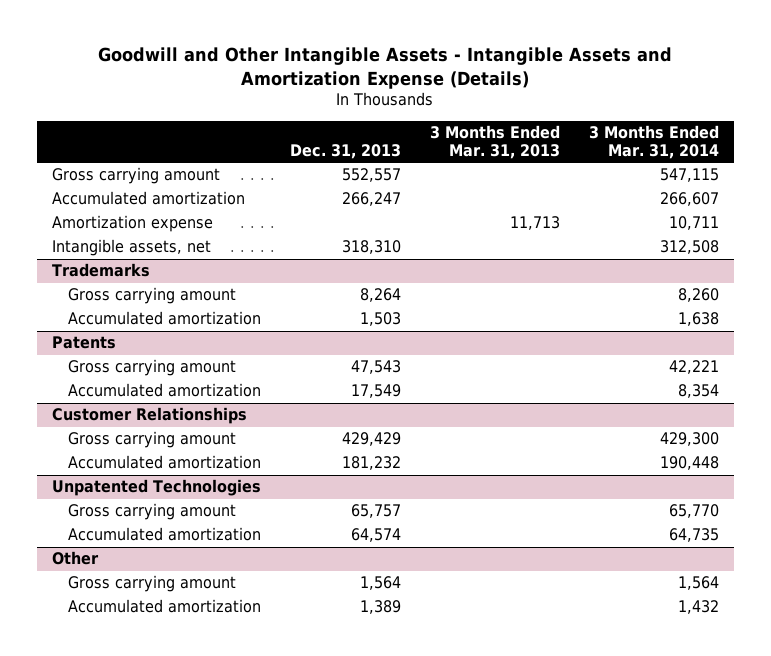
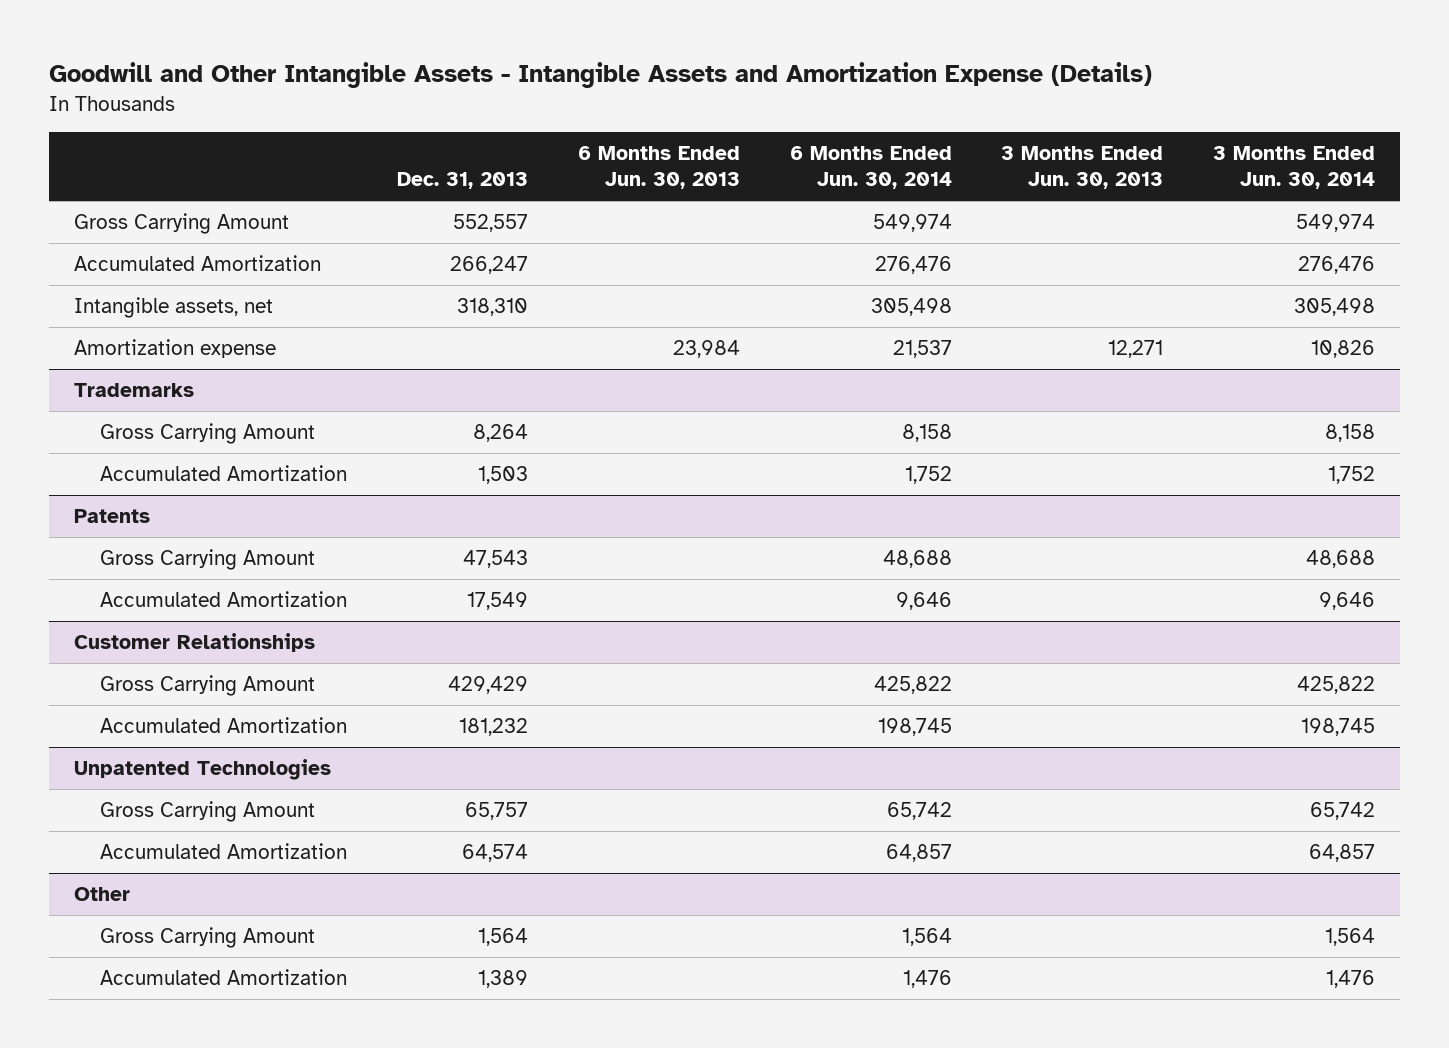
[430,124,561,159] 3 Months Ended Mar. 31, 2013 -> none
[589,124,720,159] 3 Months Ended Mar. 31, 2014 -> none
none -> [577,146,740,190] 6 Months Ended Jun. 30, 2013
none -> [789,146,952,190] 6 Months Ended Jun. 30, 2014
none -> [1001,146,1164,190] 3 Months Ended Jun. 30, 2013
none -> [1213,146,1376,190] 3 Months Ended Jun. 30, 2014
[51,167,220,185] Gross carrying amount -> [74,213,290,235] Gross Carrying Amount
[51,191,245,206] Accumulated amortization -> [74,255,322,272] Accumulated Amortization
[51,215,213,233] Amortization expense -> [74,339,277,359] Amortization expense
[67,287,236,305] Gross carrying amount -> [100,423,316,445] Gross Carrying Amount
[67,311,261,326] Accumulated amortization -> [100,465,348,482] Accumulated Amortization
[67,359,236,377] Gross carrying amount -> [100,549,316,571] Gross Carrying Amount
[67,383,261,398] Accumulated amortization -> [100,591,348,608] Accumulated Amortization
[67,431,236,449] Gross carrying amount -> [100,675,316,697] Gross Carrying Amount
[67,455,261,470] Accumulated amortization -> [100,717,348,734] Accumulated Amortization
[67,503,236,521] Gross carrying amount -> [100,801,316,823] Gross Carrying Amount
[67,527,261,542] Accumulated amortization -> [100,843,348,860] Accumulated Amortization
[67,575,236,593] Gross carrying amount -> [100,927,316,949] Gross Carrying Amount
[67,599,261,614] Accumulated amortization -> [100,969,348,986] Accumulated Amortization

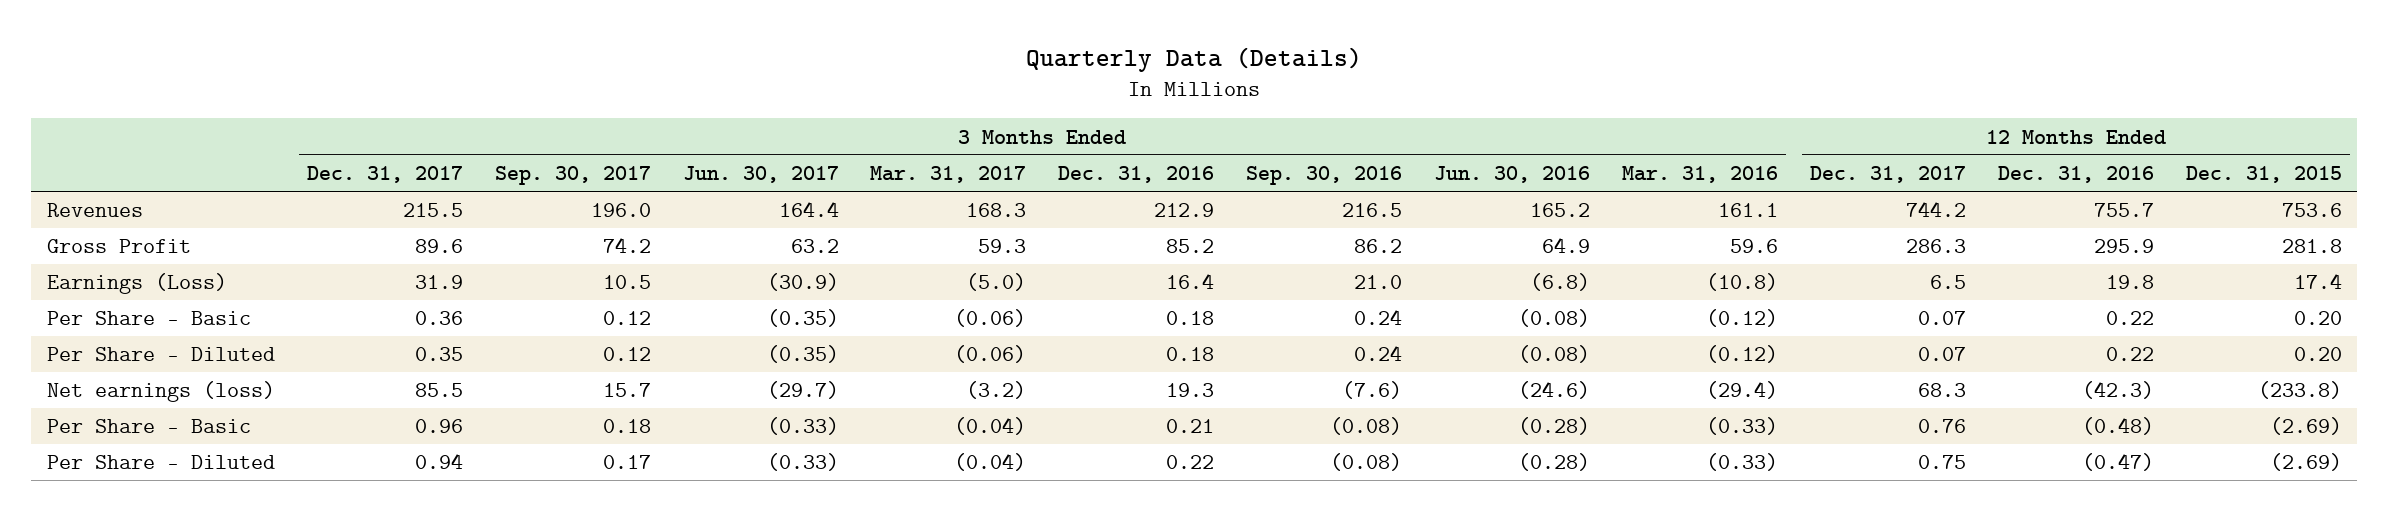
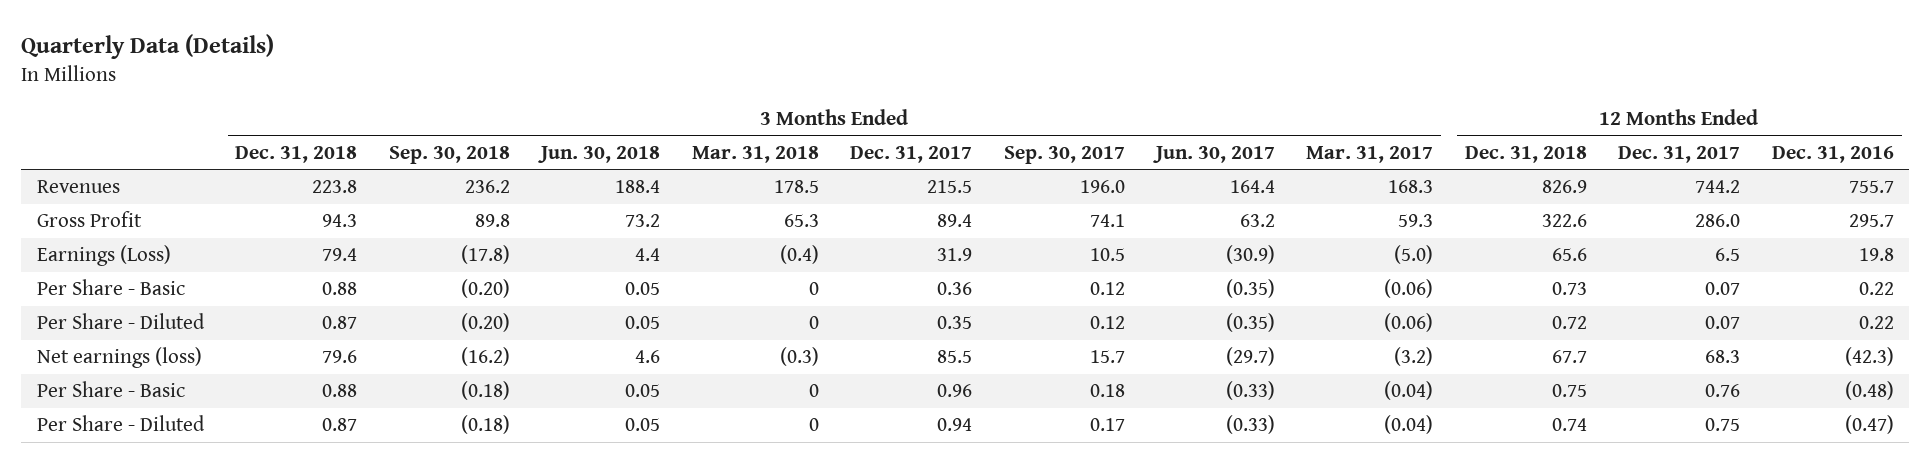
[1058,165,1215,183] Dec. 31, 2016 -> none
[1246,165,1403,185] Sep. 30, 2016 -> none
[1434,165,1591,183] Jun. 30, 2016 -> none
[1621,165,1778,183] Mar. 31, 2016 -> none
[2185,165,2342,183] Dec. 31, 2015 -> none
none -> [235,145,358,163] Dec. 31, 2018
none -> [388,145,510,164] Sep. 30, 2018
none -> [538,145,661,163] Jun. 30, 2018
none -> [691,145,819,163] Mar. 31, 2018
none -> [1464,145,1587,163] Dec. 31, 2018
[414,239,463,254] 89.6 -> [937,214,973,228] 89.4
[602,237,651,254] 74.2 -> [1089,214,1125,228] 74.1
[1905,239,1966,254] 286.3 -> [1695,214,1741,228] 286.0
[2093,239,2154,254] 295.9 -> [1848,214,1894,228] 295.7

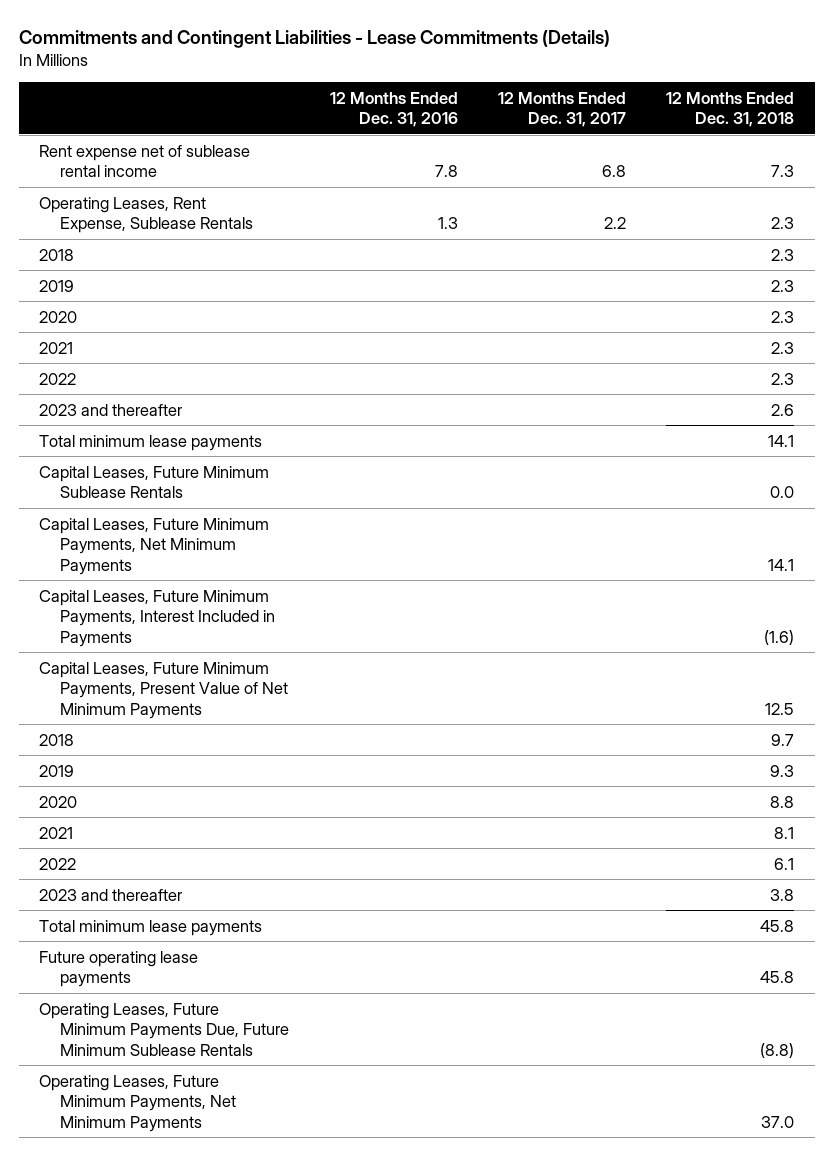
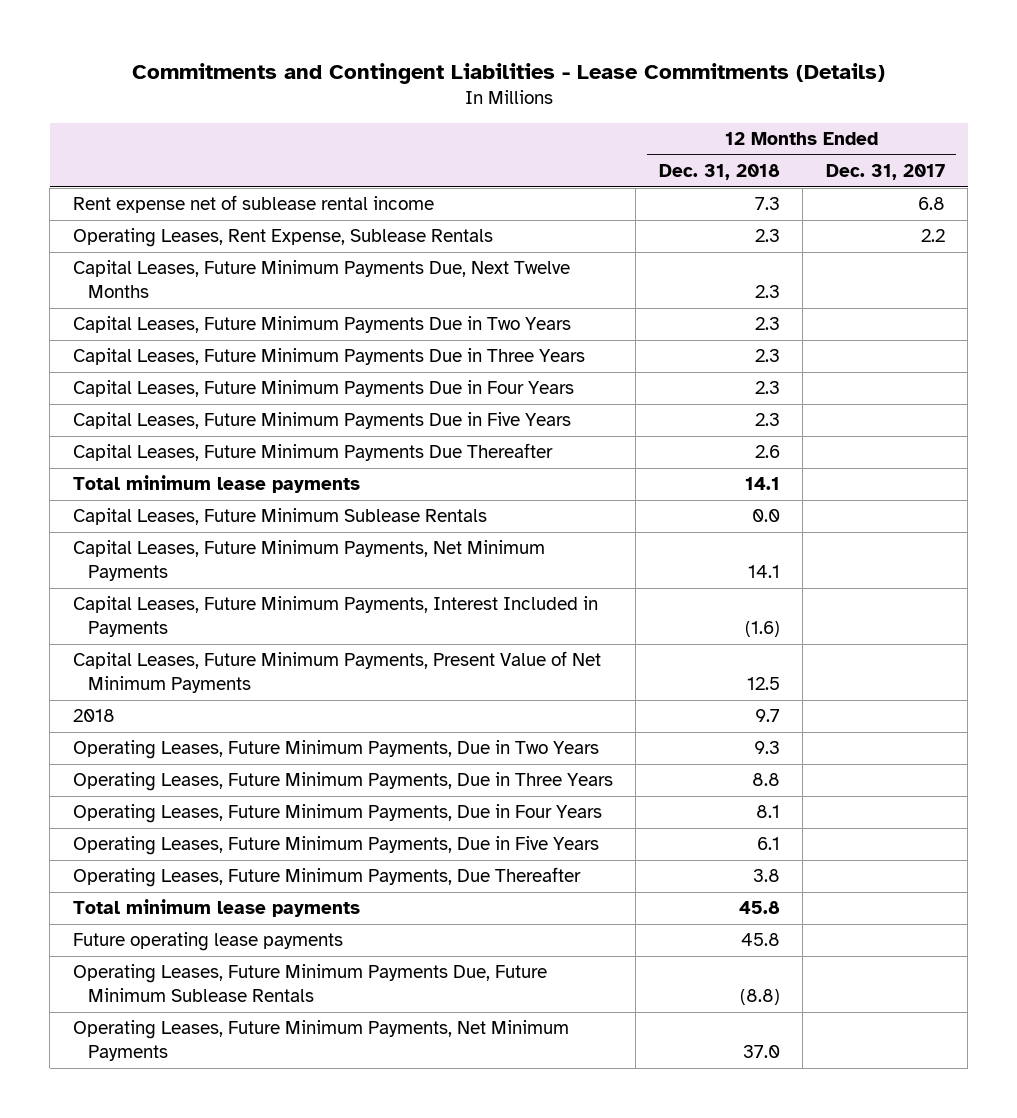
[329,91,458,128] 12 Months Ended Dec. 31, 2016 -> none
[38,248,74,261] 2018 -> [72,260,570,299] Capital Leases, Future Minimum Payments Due, Next Twelve Months
[38,279,74,292] 2019 -> [72,316,571,334] Capital Leases, Future Minimum Payments Due in Two Years
[38,310,77,323] 2020 -> [72,348,585,366] Capital Leases, Future Minimum Payments Due in Three Years
[38,341,73,354] 2021 -> [72,380,574,398] Capital Leases, Future Minimum Payments Due in Four Years
[38,372,76,385] 2022 -> [72,412,571,430] Capital Leases, Future Minimum Payments Due in Five Years
[38,403,182,416] 2023 and thereafter -> [72,443,553,462] Capital Leases, Future Minimum Payments Due Thereafter
[38,764,74,777] 2019 -> [72,740,599,760] Operating Leases, Future Minimum Payments, Due in Two Years
[38,795,77,808] 2020 -> [72,772,613,792] Operating Leases, Future Minimum Payments, Due in Three Years
[38,826,73,839] 2021 -> [72,804,602,824] Operating Leases, Future Minimum Payments, Due in Four Years
[38,857,76,870] 2022 -> [72,836,599,856] Operating Leases, Future Minimum Payments, Due in Five Years
[38,888,182,901] 2023 and thereafter -> [72,867,581,888] Operating Leases, Future Minimum Payments, Due Thereafter

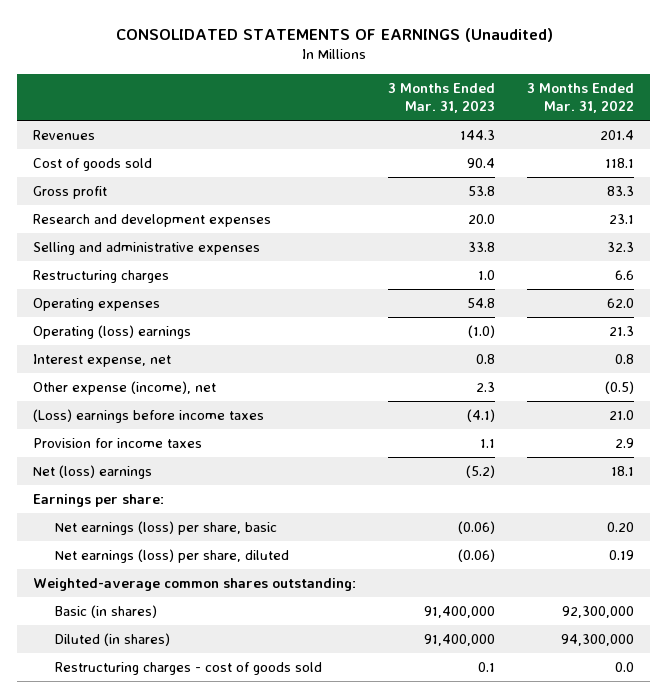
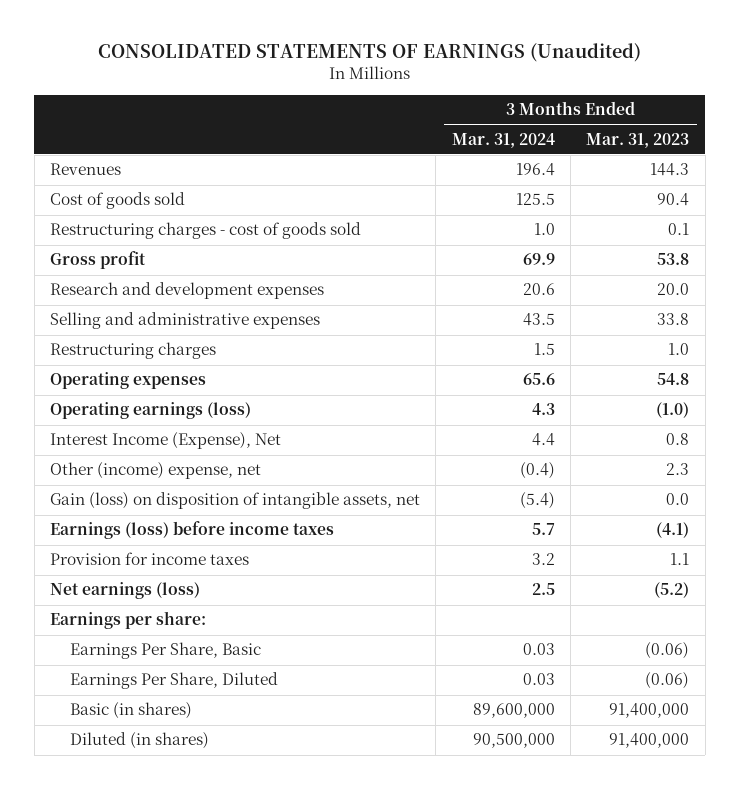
[527,82,635,113] 3 Months Ended Mar. 31, 2022 -> none
none -> [451,132,555,148] Mar. 31, 2024
[54,662,322,676] Restructuring charges - cost of goods sold -> [49,222,361,240] Restructuring charges - cost of goods sold
[33,325,192,340] Operating (loss) earnings -> [49,402,251,420] Operating earnings (loss)
[33,354,172,368] Interest expense, net -> [49,432,281,450] Interest Income (Expense), Net
[33,381,217,396] Other expense (income), net -> [49,462,261,480] Other (income) expense, net
none -> [49,492,420,510] Gain (loss) on disposition of intangible assets, net
[33,409,265,424] (Loss) earnings before income taxes -> [49,521,334,540] Earnings (loss) before income taxes
[33,465,153,480] Net (loss) earnings -> [49,582,200,600] Net earnings (loss)
[33,578,357,592] Weighted-average common shares outstanding: -> none
[54,521,277,536] Net earnings (loss) per share, basic -> [69,642,261,660] Earnings Per Share, Basic
[54,549,289,564] Net earnings (loss) per share, diluted -> [69,672,278,690] Earnings Per Share, Diluted

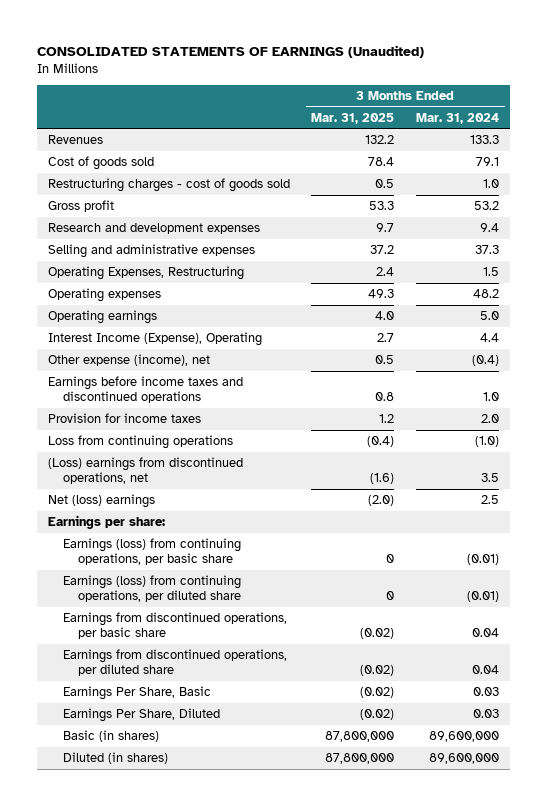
[586,132,690,148] Mar. 31, 2023 -> none
none -> [311,112,395,124] Mar. 31, 2025
[515,163,555,177] 196.4 -> [470,135,500,145] 133.3
[515,193,555,206] 125.5 -> [476,157,500,167] 79.1
[49,342,216,360] Restructuring charges -> none
[49,492,420,510] Gain (loss) on disposition of intangible assets, net -> none
[522,253,555,266] 69.9 -> [474,201,500,211] 53.2
[522,283,555,296] 20.6 -> [480,223,500,233] 9.4
[522,313,555,327] 43.5 -> [475,245,500,255] 37.3
none -> [47,266,244,281] Operating Expenses, Restructuring
[522,373,555,386] 65.6 -> [473,289,500,299] 48.2
[49,402,251,420] Operating earnings (loss) -> [47,310,157,325] Operating earnings
[531,403,555,416] 4.3 -> [480,311,500,321] 5.0
[49,432,281,450] Interest Income (Expense), Net -> [47,332,262,347] Interest Income (Expense), Operating
[49,462,261,480] Other (income) expense, net -> [47,354,210,367] Other expense (income), net
[49,521,334,540] Earnings (loss) before income taxes -> [47,376,243,403] Earnings before income taxes and discontinued operations
[531,523,555,536] 5.7 -> [483,391,500,401] 1.0
[531,553,555,566] 3.2 -> [481,414,500,424] 2.0
none -> [47,435,233,450] Loss from continuing operations
none -> [47,457,243,484] (Loss) earnings from discontinued operations, net
[49,582,200,600] Net earnings (loss) -> [47,494,155,509] Net (loss) earnings
none -> [62,538,241,565] Earnings (loss) from continuing operations, per basic share
none -> [62,575,241,602] Earnings (loss) from continuing operations, per diluted share
none -> [62,612,287,639] Earnings from discontinued operations, per basic share
none -> [62,649,287,676] Earnings from discontinued operations, per diluted share
[472,733,555,749] 90,500,000 -> [429,753,500,765] 89,600,000

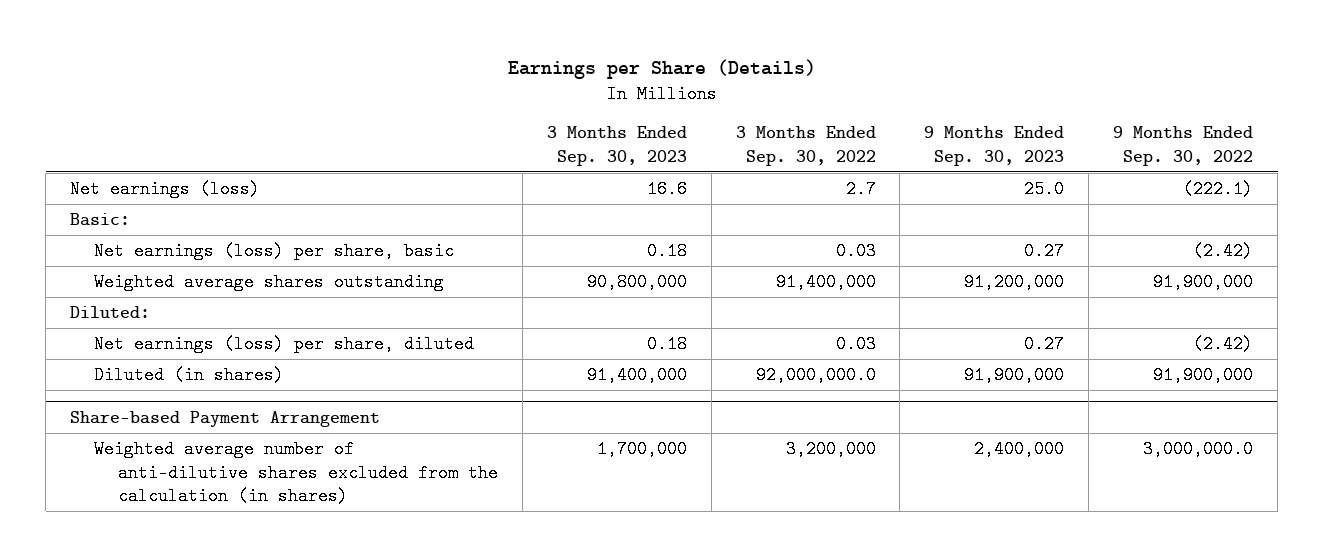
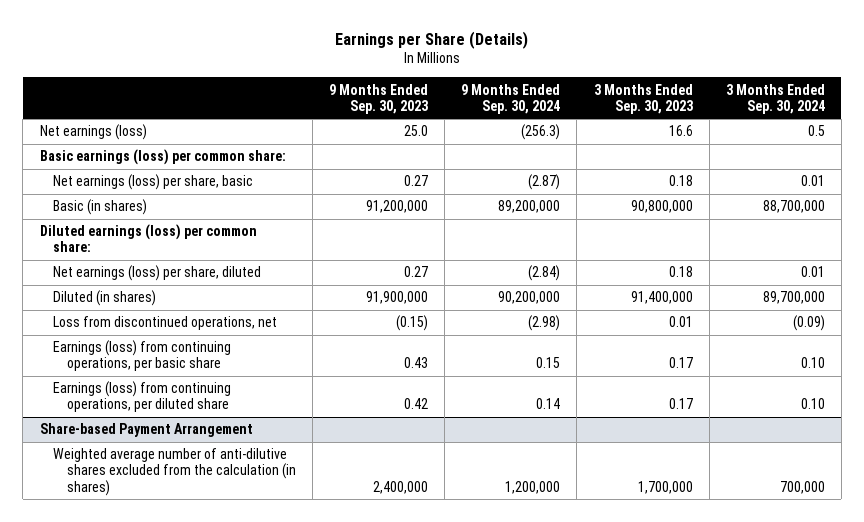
[735,126,876,166] 3 Months Ended Sep. 30, 2022 -> none
[1113,126,1254,166] 9 Months Ended Sep. 30, 2022 -> none
none -> [461,83,561,114] 9 Months Ended Sep. 30, 2024
none -> [725,83,825,114] 3 Months Ended Sep. 30, 2024
[70,213,131,227] Basic: -> [39,149,286,166] Basic earnings (loss) per common share:
[94,273,445,292] Weighted average shares outstanding -> [53,199,148,216] Basic (in shares)
[70,306,151,319] Diluted: -> [39,224,257,253] Diluted earnings (loss) per common share:
none -> [53,316,278,331] Loss from discontinued operations, net
none -> [53,340,232,372] Earnings (loss) from continuing operations, per basic share
none -> [53,381,232,413] Earnings (loss) from continuing operations, per diluted share

